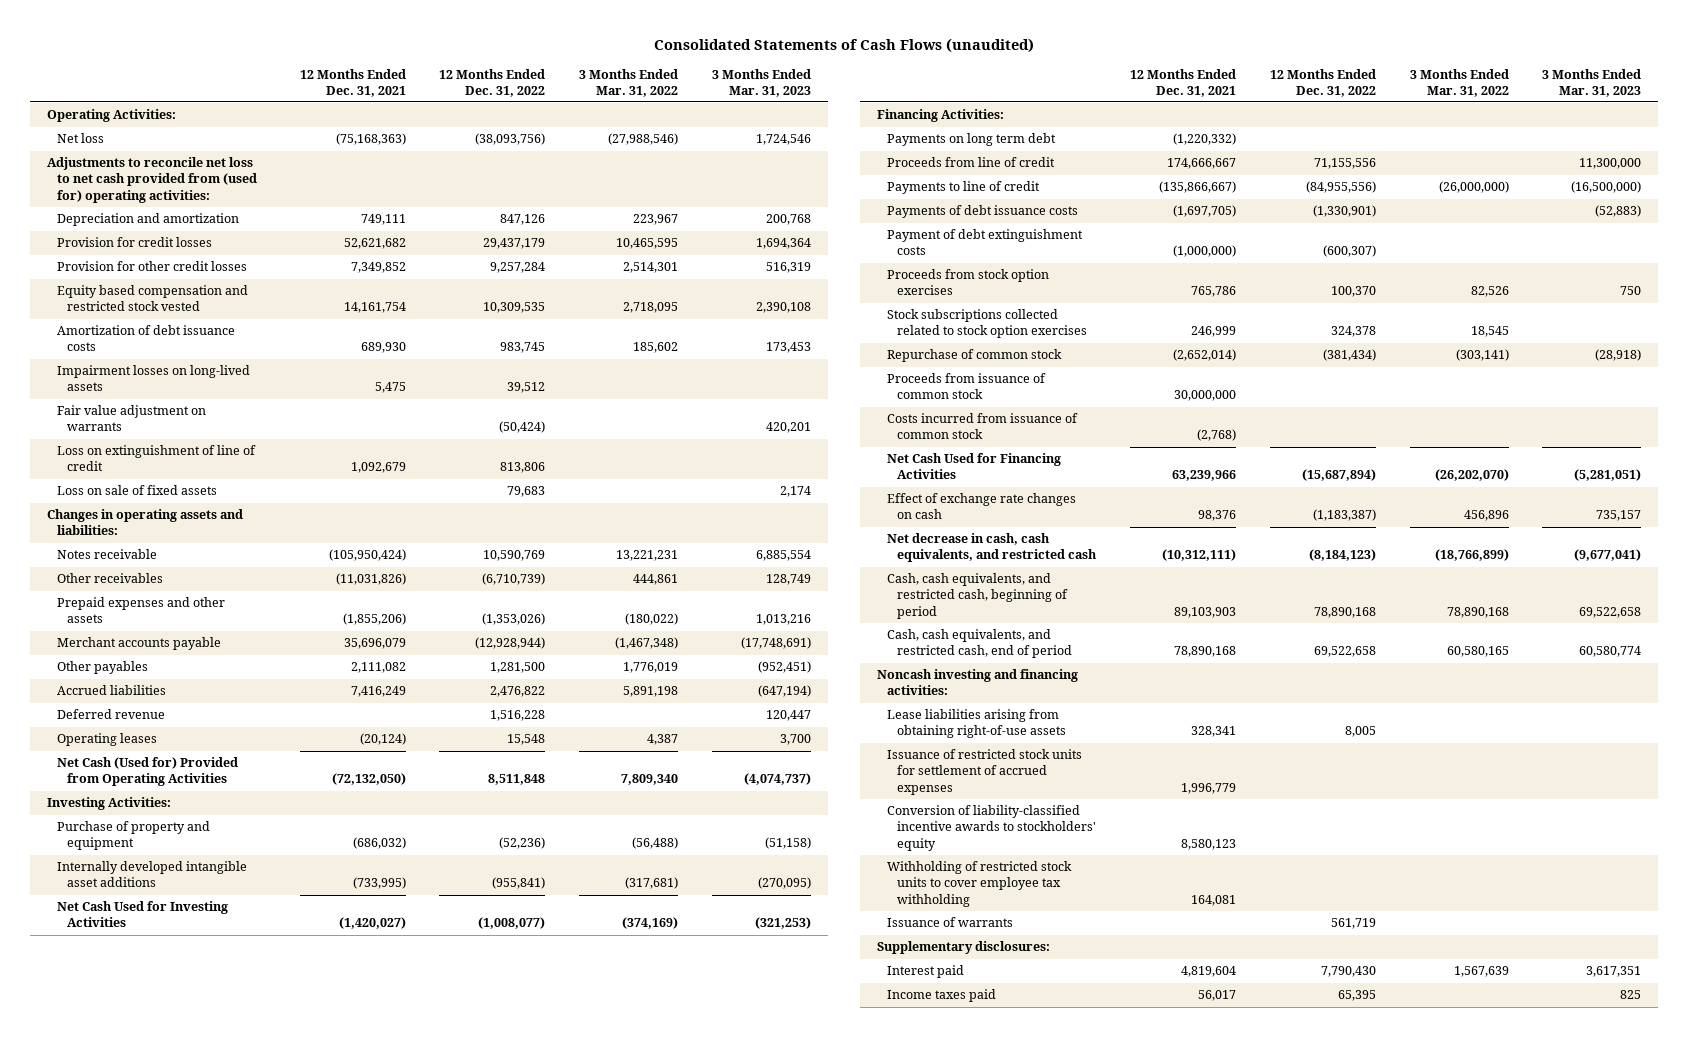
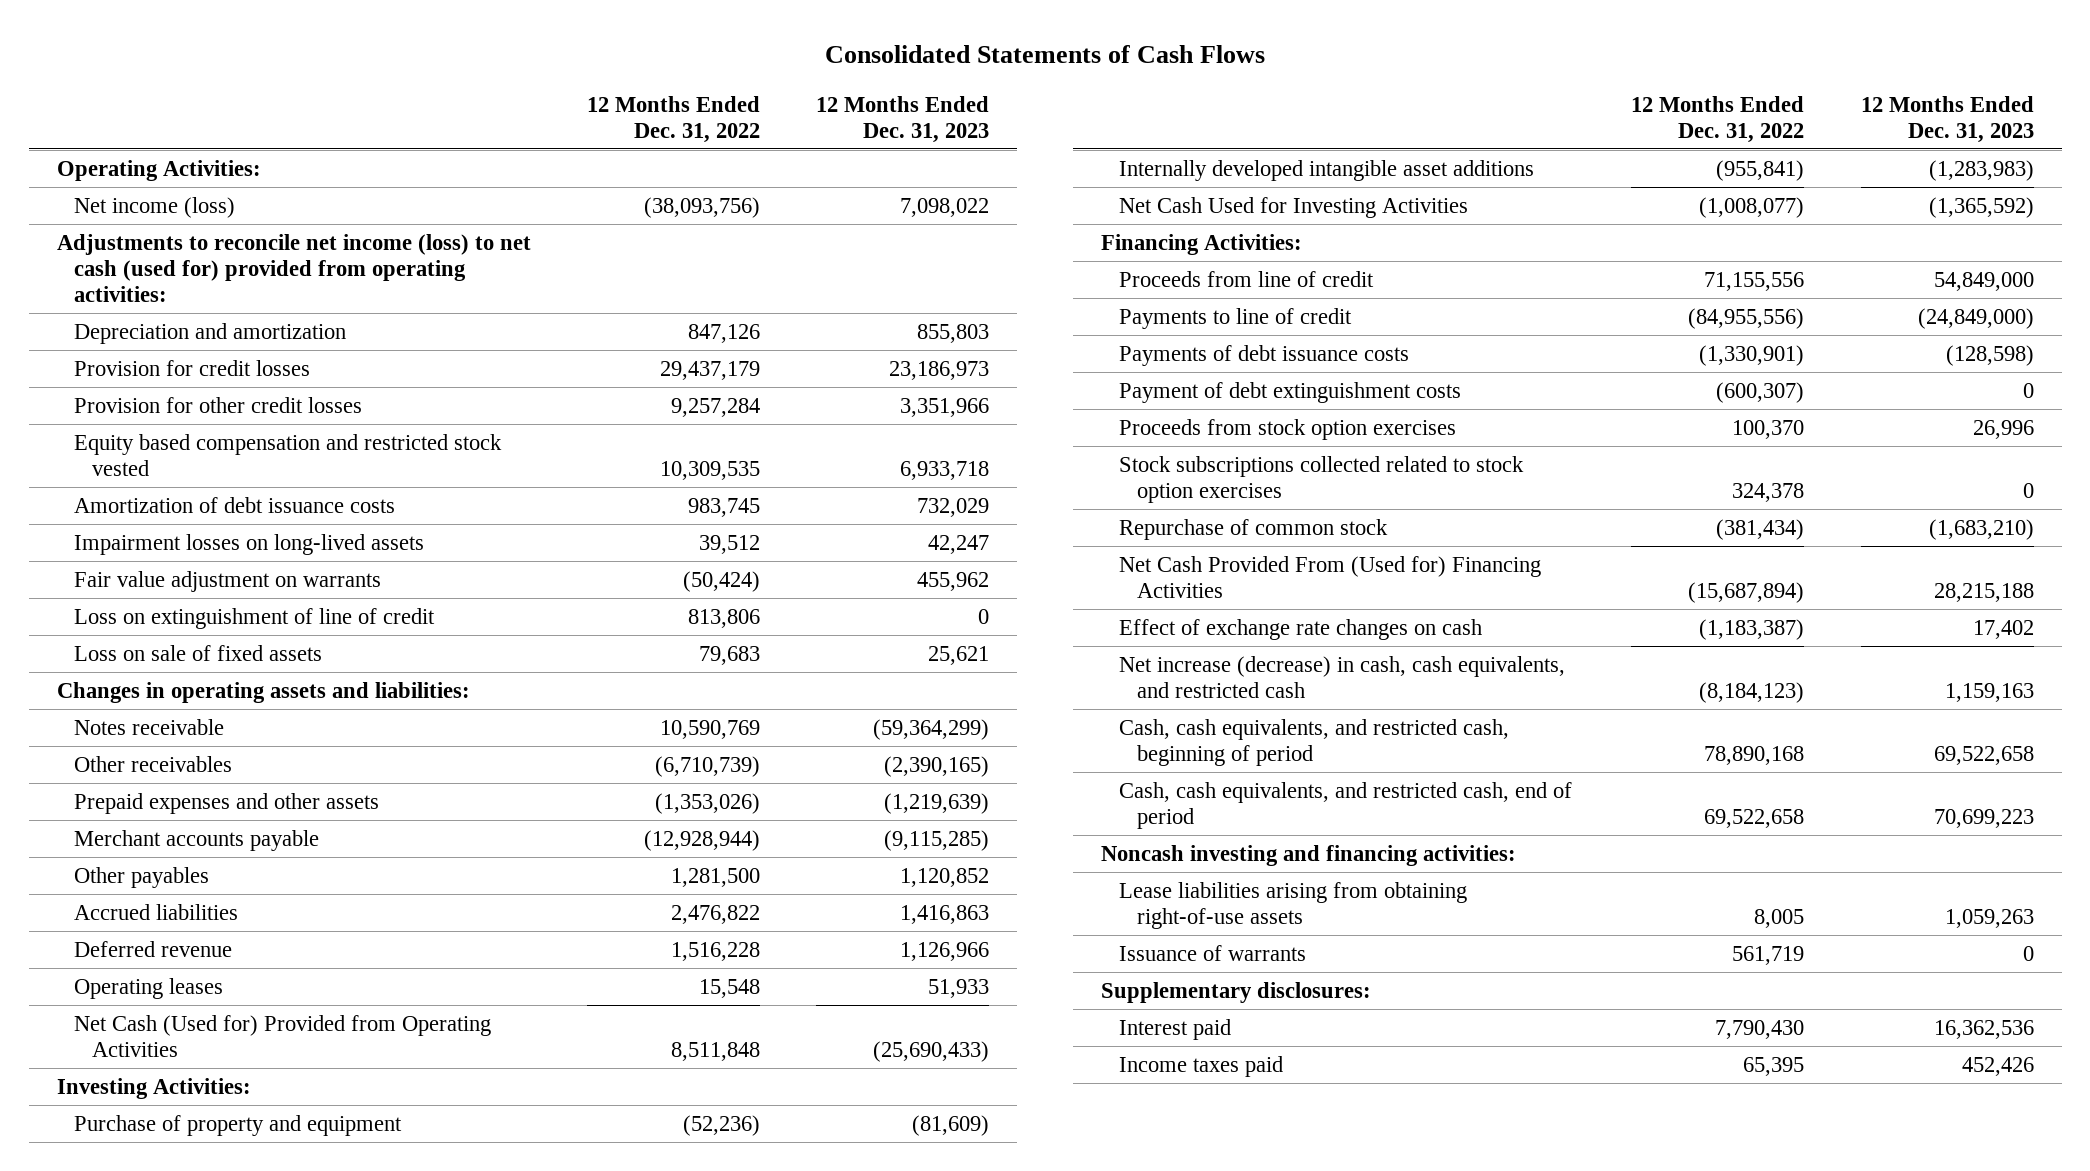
[654,37,1035,53] Consolidated Statements of Cash Flows (unaudited) -> [825,45,1266,64] Consolidated Statements of Cash Flows
[299,68,406,97] 12 Months Ended Dec. 31, 2021 -> none
[579,68,679,97] 3 Months Ended Mar. 31, 2022 -> none
[712,68,812,97] 3 Months Ended Mar. 31, 2023 -> none
none -> [816,95,990,143] 12 Months Ended Dec. 31, 2023
[56,133,104,144] Net loss -> [74,196,236,218] Net income (loss)
[46,157,257,203] Adjustments to reconcile net loss to net cash provided from (used for) operating activities: -> [56,233,531,302] Adjustments to reconcile net income (loss) to net cash (used for) provided from operating activities:
[886,133,1056,147] Payments on long term debt -> none
[886,373,1046,400] Proceeds from issuance of common stock -> none
[886,413,1078,440] Costs incurred from issuance of common stock -> none
[886,453,1061,480] Net Cash Used for Financing Activities -> [1118,555,1541,598] Net Cash Provided From (Used for) Financing Activities
[886,533,1098,563] Net decrease in cash, cash equivalents, and restricted cash -> [1118,655,1565,698] Net increase (decrease) in cash, cash equivalents, and restricted cash
[886,749,1082,795] Issuance of restricted stock units for settlement of accrued expenses -> none
[886,805,1097,851] Conversion of liability-classified incentive awards to stockholders' equity -> none
[886,861,1072,907] Withholding of restricted stock units to cover employee tax withholding -> none

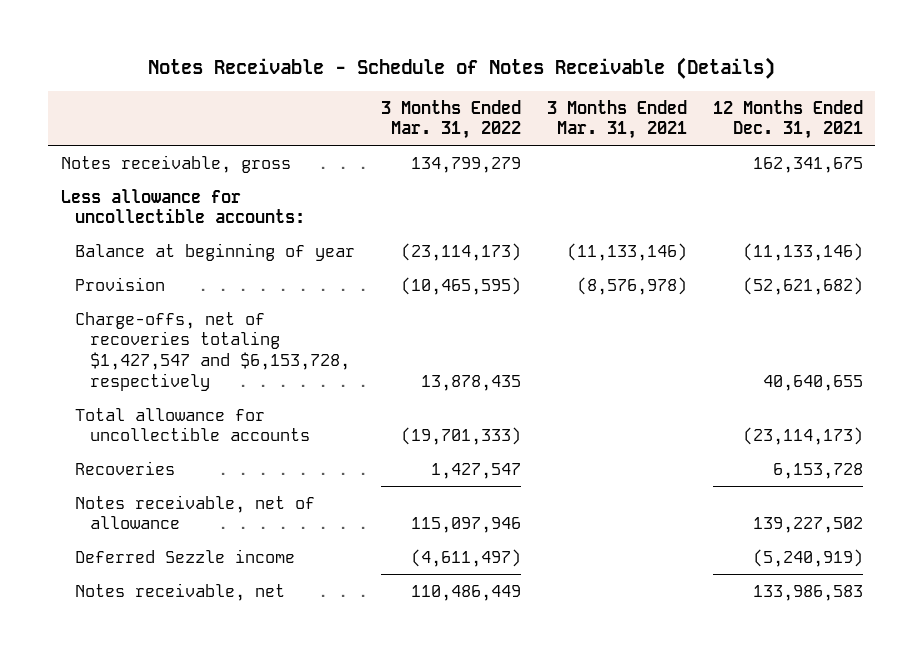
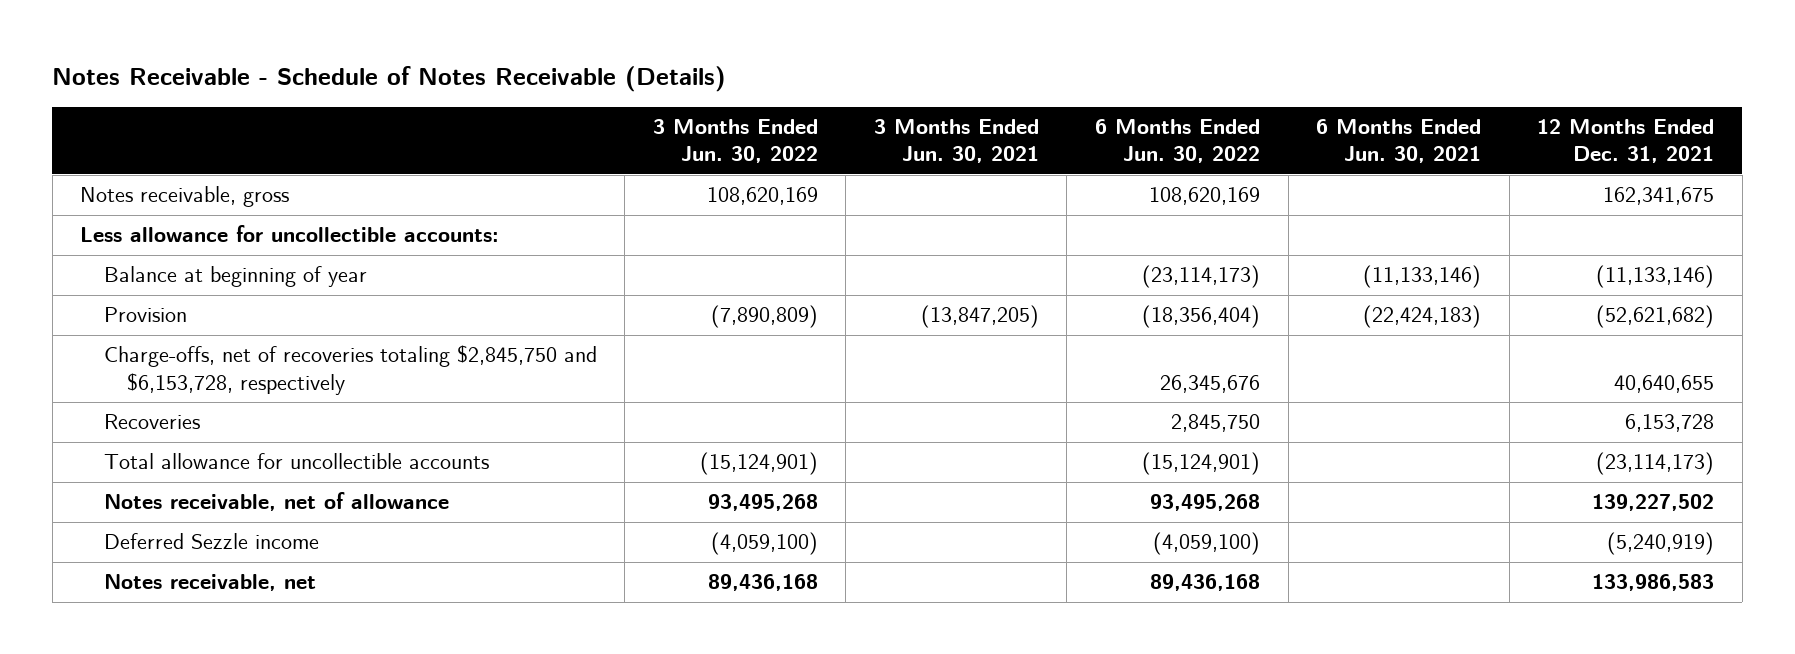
[381,99,522,140] 3 Months Ended Mar. 31, 2022 -> none
[546,99,687,140] 3 Months Ended Mar. 31, 2021 -> none
none -> [652,119,818,164] 3 Months Ended Jun. 30, 2022
none -> [873,119,1039,164] 3 Months Ended Jun. 30, 2021
none -> [1095,119,1261,164] 6 Months Ended Jun. 30, 2022
none -> [1316,119,1482,164] 6 Months Ended Jun. 30, 2021
[75,311,350,391] Charge-offs, net of recoveries totaling $1,427,547 and $6,153,728, respectively -> [103,345,597,395] Charge-offs, net of recoveries totaling $2,845,750 and $6,153,728, respectively
[75,407,310,442] Total allowance for uncollectible accounts -> [103,453,489,470] Total allowance for uncollectible accounts

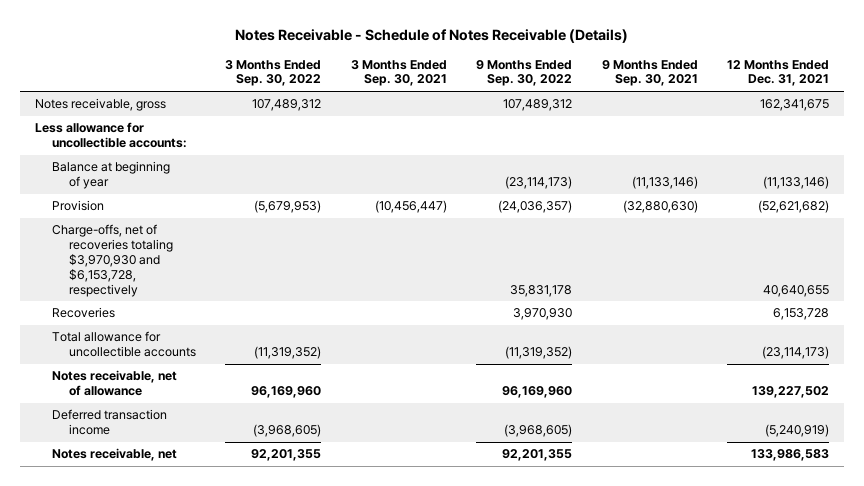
[652,119,818,164] 3 Months Ended Jun. 30, 2022 -> none
[873,119,1039,164] 3 Months Ended Jun. 30, 2021 -> none
[1095,119,1261,164] 6 Months Ended Jun. 30, 2022 -> none
[1316,119,1482,164] 6 Months Ended Jun. 30, 2021 -> none
none -> [225,59,322,87] 3 Months Ended Sep. 30, 2022
none -> [350,59,447,87] 3 Months Ended Sep. 30, 2021
none -> [476,59,573,87] 9 Months Ended Sep. 30, 2022
none -> [601,59,698,87] 9 Months Ended Sep. 30, 2021
[103,345,597,395] Charge-offs, net of recoveries totaling $2,845,750 and $6,153,728, respectively -> [51,224,173,297] Charge-offs, net of recoveries totaling $3,970,930 and $6,153,728, respectively
[103,533,319,550] Deferred Sezzle income -> [51,409,167,436] Deferred transaction income

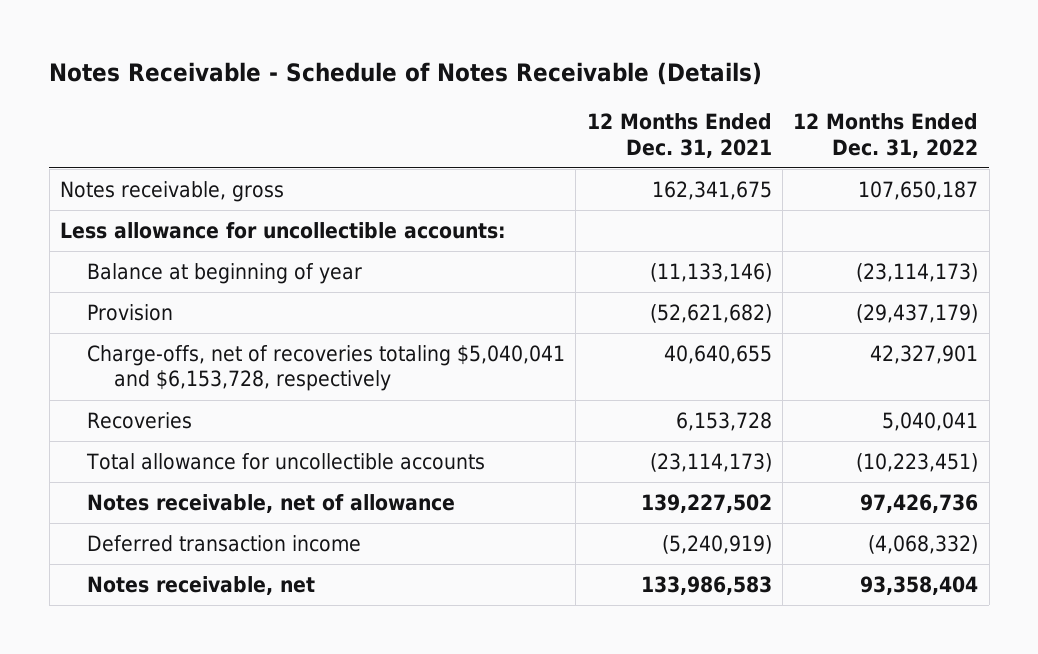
[225,59,322,87] 3 Months Ended Sep. 30, 2022 -> none
[350,59,447,87] 3 Months Ended Sep. 30, 2021 -> none
[476,59,573,87] 9 Months Ended Sep. 30, 2022 -> none
[601,59,698,87] 9 Months Ended Sep. 30, 2021 -> none
none -> [793,113,979,158] 12 Months Ended Dec. 31, 2022
[51,224,173,297] Charge-offs, net of recoveries totaling $3,970,930 and $6,153,728, respectively -> [87,344,566,392] Charge-offs, net of recoveries totaling $5,040,041 and $6,153,728, respectively

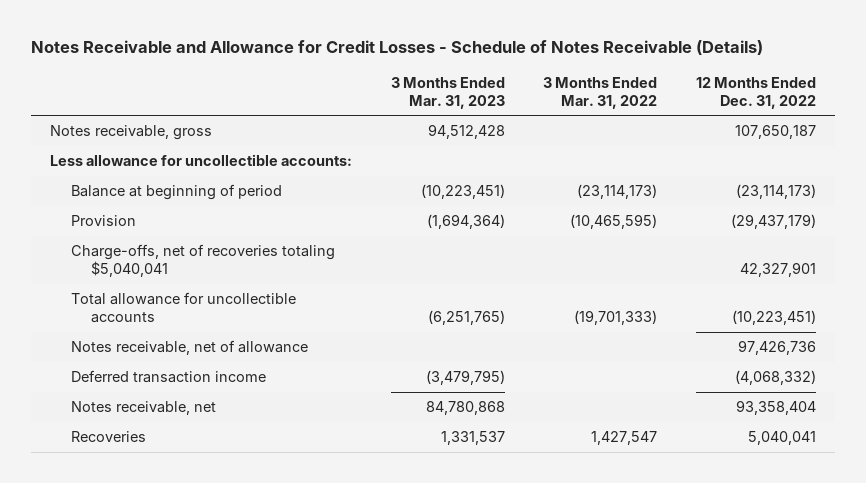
[49,61,763,85] Notes Receivable - Schedule of Notes Receivable (Details) -> [31,40,764,56] Notes Receivable and Allowance for Credit Losses - Schedule of Notes Receivable (Details)
[586,113,772,158] 12 Months Ended Dec. 31, 2021 -> none
none -> [390,76,505,109] 3 Months Ended Mar. 31, 2023
none -> [543,76,658,109] 3 Months Ended Mar. 31, 2022
[87,262,363,284] Balance at beginning of year -> [70,183,282,200] Balance at beginning of period
[87,344,566,392] Charge-offs, net of recoveries totaling $5,040,041 and $6,153,728, respectively -> [70,243,335,278] Charge-offs, net of recoveries totaling $5,040,041
[87,411,193,429] Recoveries -> [70,430,146,442] Recoveries

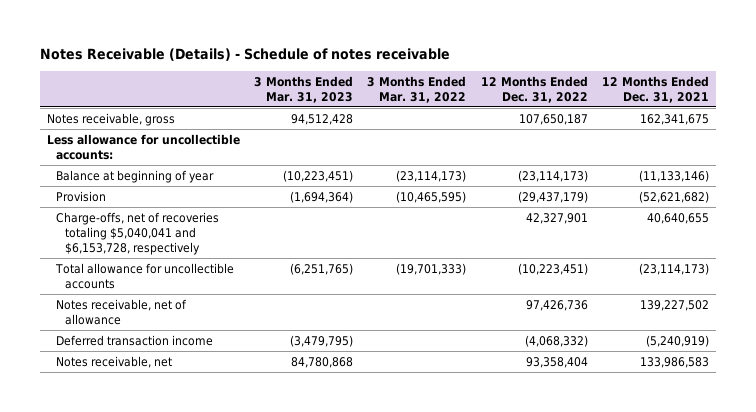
[31,40,764,56] Notes Receivable and Allowance for Credit Losses - Schedule of Notes Receivable (Details) -> [39,47,450,61] Notes Receivable (Details) - Schedule of notes receivable
none -> [601,75,709,103] 12 Months Ended Dec. 31, 2021
[70,183,282,200] Balance at beginning of period -> [56,169,215,183] Balance at beginning of year
[70,243,335,278] Charge-offs, net of recoveries totaling $5,040,041 -> [56,211,220,256] Charge-offs, net of recoveries totaling $5,040,041 and $6,153,728, respectively
[70,430,146,442] Recoveries -> none

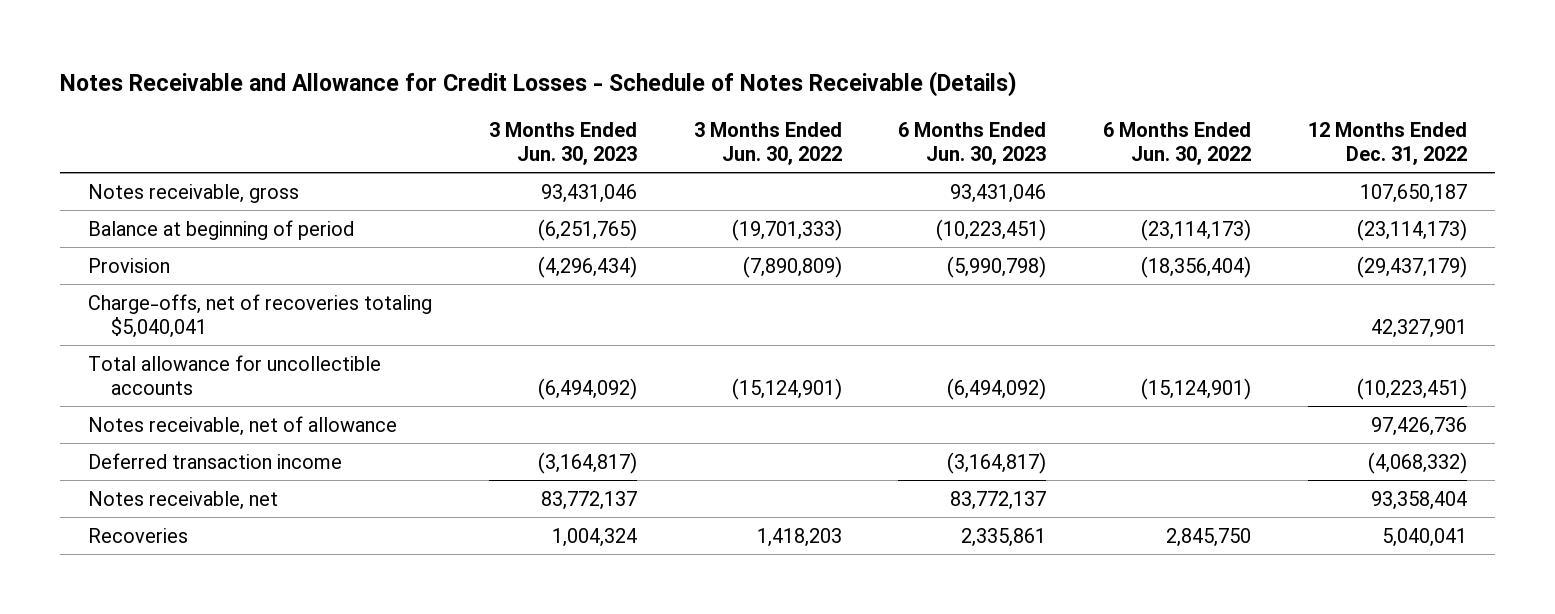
[39,47,450,61] Notes Receivable (Details) - Schedule of notes receivable -> [59,70,1017,97] Notes Receivable and Allowance for Credit Losses - Schedule of Notes Receivable (Details)
[254,75,354,103] 3 Months Ended Mar. 31, 2023 -> none
[367,75,467,103] 3 Months Ended Mar. 31, 2022 -> none
[601,75,709,103] 12 Months Ended Dec. 31, 2021 -> none
none -> [488,121,637,165] 3 Months Ended Jun. 30, 2023
none -> [693,121,842,165] 3 Months Ended Jun. 30, 2022
none -> [898,121,1047,165] 6 Months Ended Jun. 30, 2023
none -> [1103,121,1252,165] 6 Months Ended Jun. 30, 2022
[46,133,240,160] Less allowance for uncollectible accounts: -> none
[56,169,215,183] Balance at beginning of year -> [88,219,355,240] Balance at beginning of period
[56,211,220,256] Charge-offs, net of recoveries totaling $5,040,041 and $6,153,728, respectively -> [88,293,433,338] Charge-offs, net of recoveries totaling $5,040,041
none -> [88,527,189,543] Recoveries

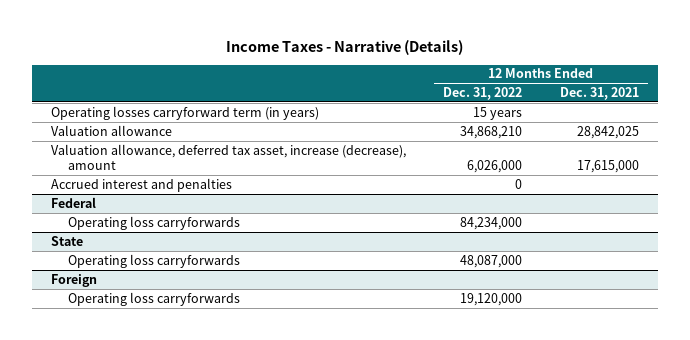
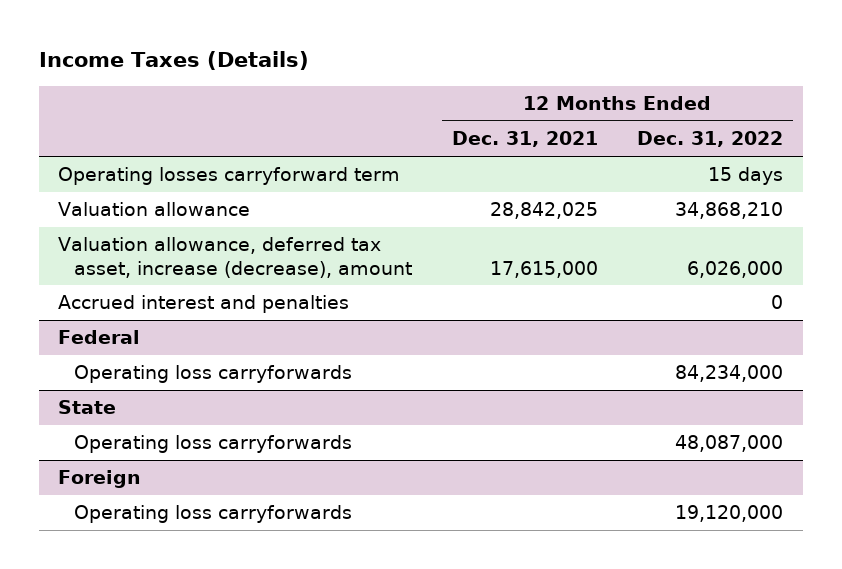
[225,39,463,55] Income Taxes - Narrative (Details) -> [38,51,309,71] Income Taxes (Details)
[50,105,319,120] Operating losses carryforward term (in years) -> [58,167,401,186] Operating losses carryforward term
[473,106,523,120] 15 years -> [708,167,784,186] 15 days

